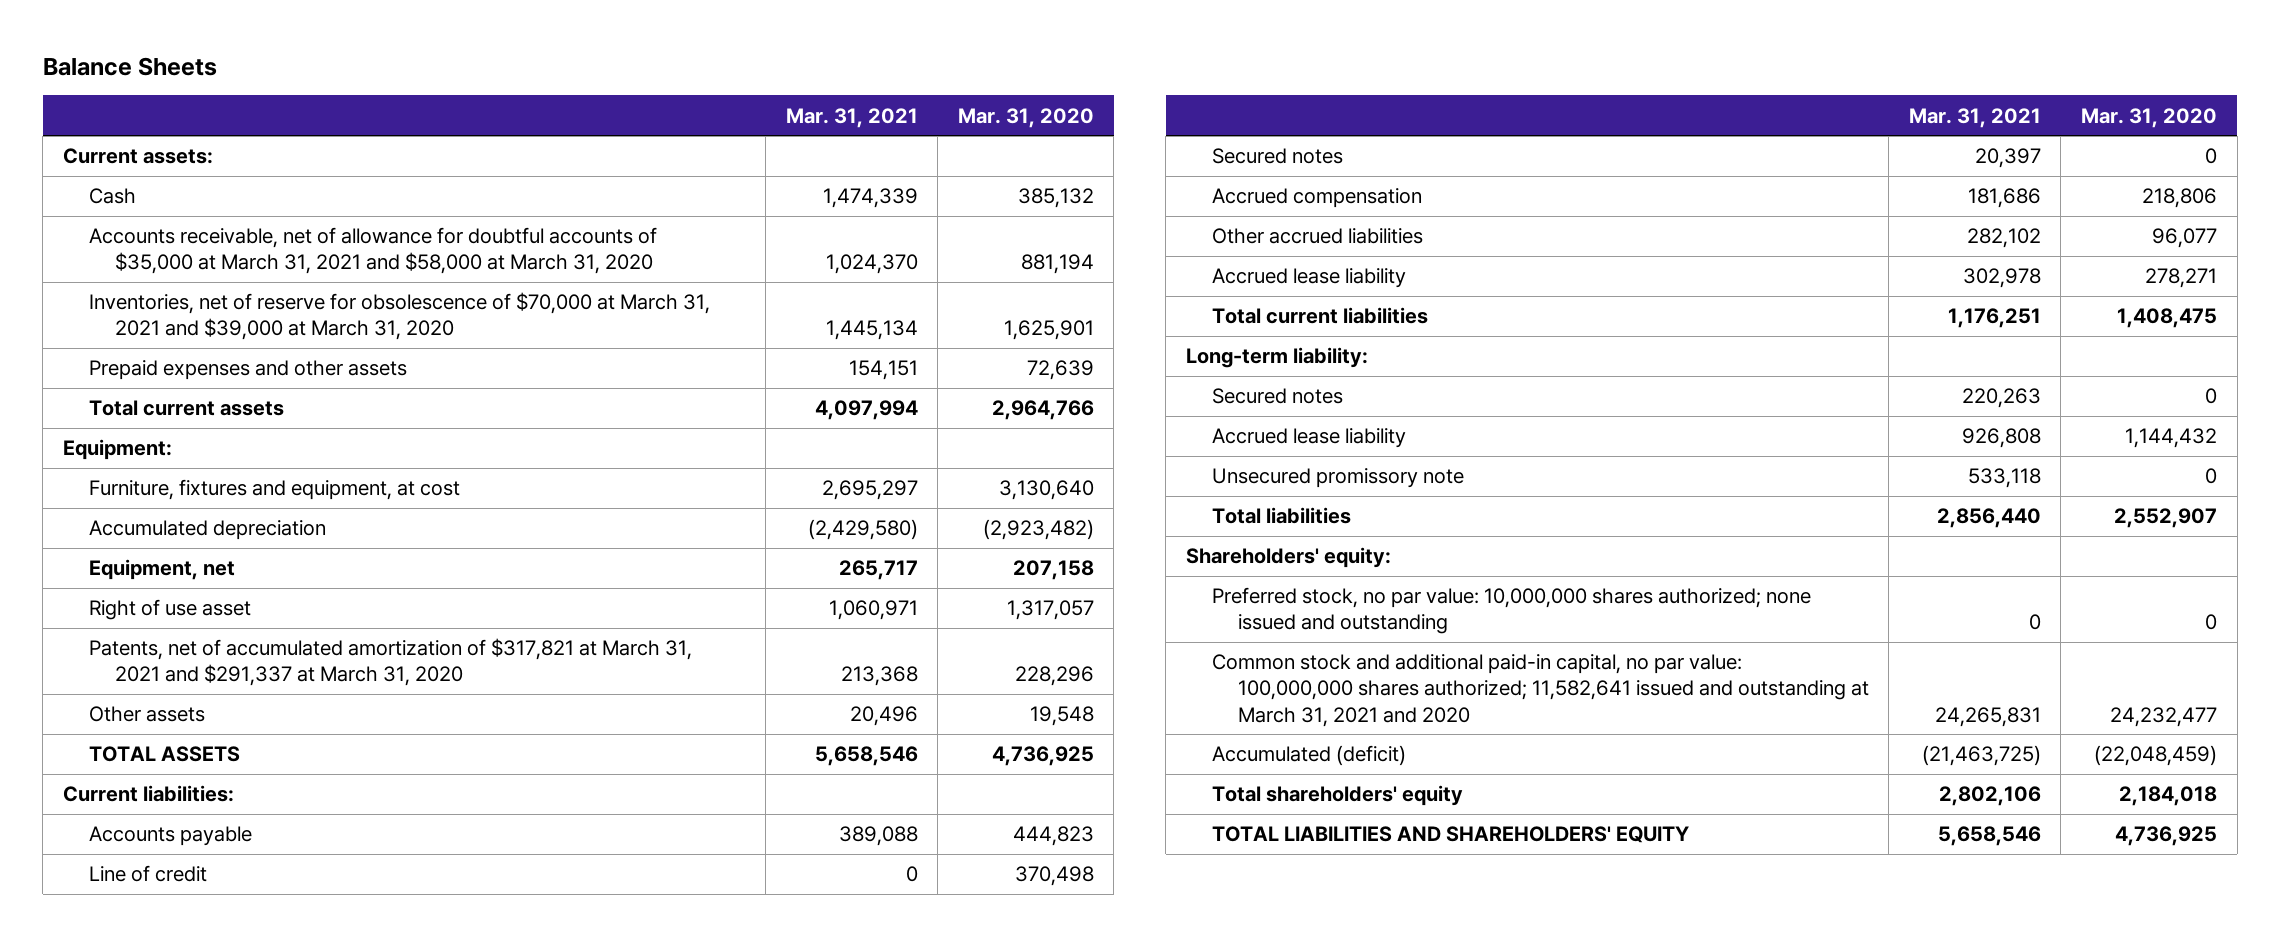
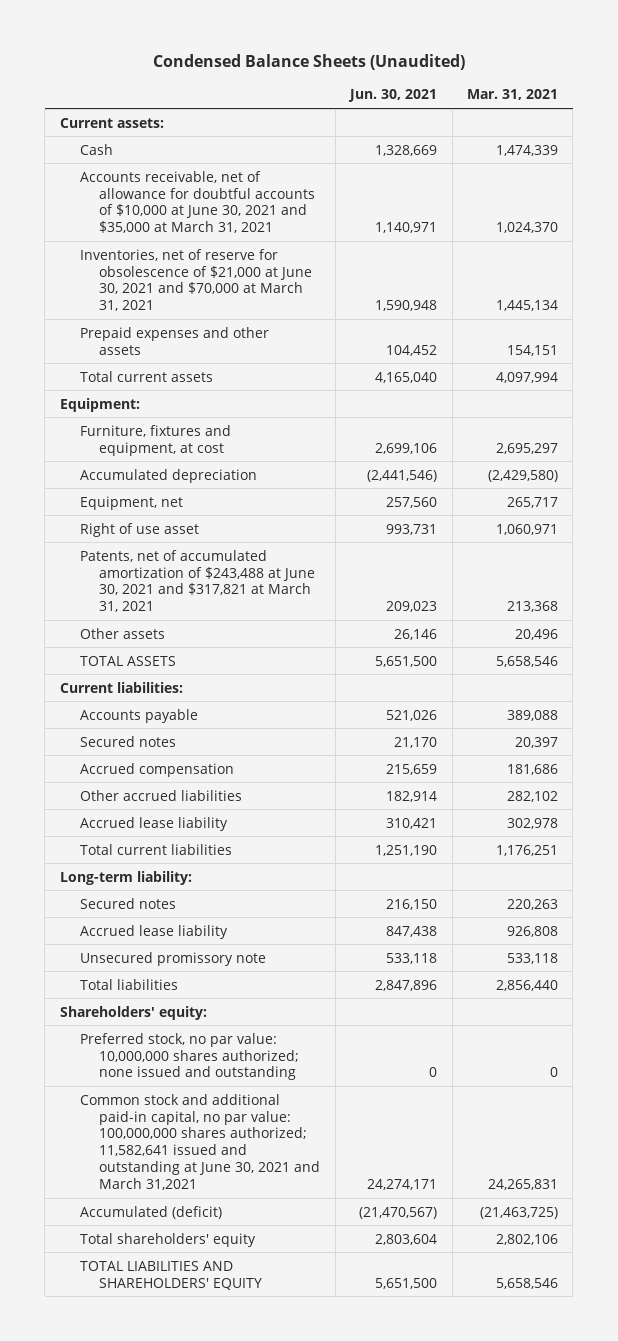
[42,56,217,76] Balance Sheets -> [152,53,465,70] Condensed Balance Sheets (Unaudited)
[957,107,1094,128] Mar. 31, 2020 -> none
none -> [348,89,438,103] Jun. 30, 2021
[88,227,657,275] Accounts receivable, net of allowance for doubtful accounts of $35,000 at March 31, 2021 and $58,000 at March 31, 2020 -> [79,170,316,234] Accounts receivable, net of allowance for doubtful accounts of $10,000 at June 30, 2021 and $35,000 at March 31, 2021
[88,292,710,341] Inventories, net of reserve for obsolescence of $70,000 at March 31, 2021 and $39,000 at March 31, 2020 -> [79,248,313,312] Inventories, net of reserve for obsolescence of $21,000 at June 30, 2021 and $70,000 at March 31, 2021
[88,638,692,687] Patents, net of accumulated amortization of $317,821 at March 31, 2021 and $291,337 at March 31, 2020 -> [79,549,316,613] Patents, net of accumulated amortization of $243,488 at June 30, 2021 and $317,821 at March 31, 2021
[88,865,207,883] Line of credit -> none
[1211,654,1869,727] Common stock and additional paid-in capital, no par value: 100,000,000 shares authorized; 11,582,641 issued and outstanding at March 31, 2021 and 2020 -> [79,1093,321,1190] Common stock and additional paid-in capital, no par value: 100,000,000 shares authorized; 11,582,641 issued and outstanding at June 30, 2021 and March 31,2021

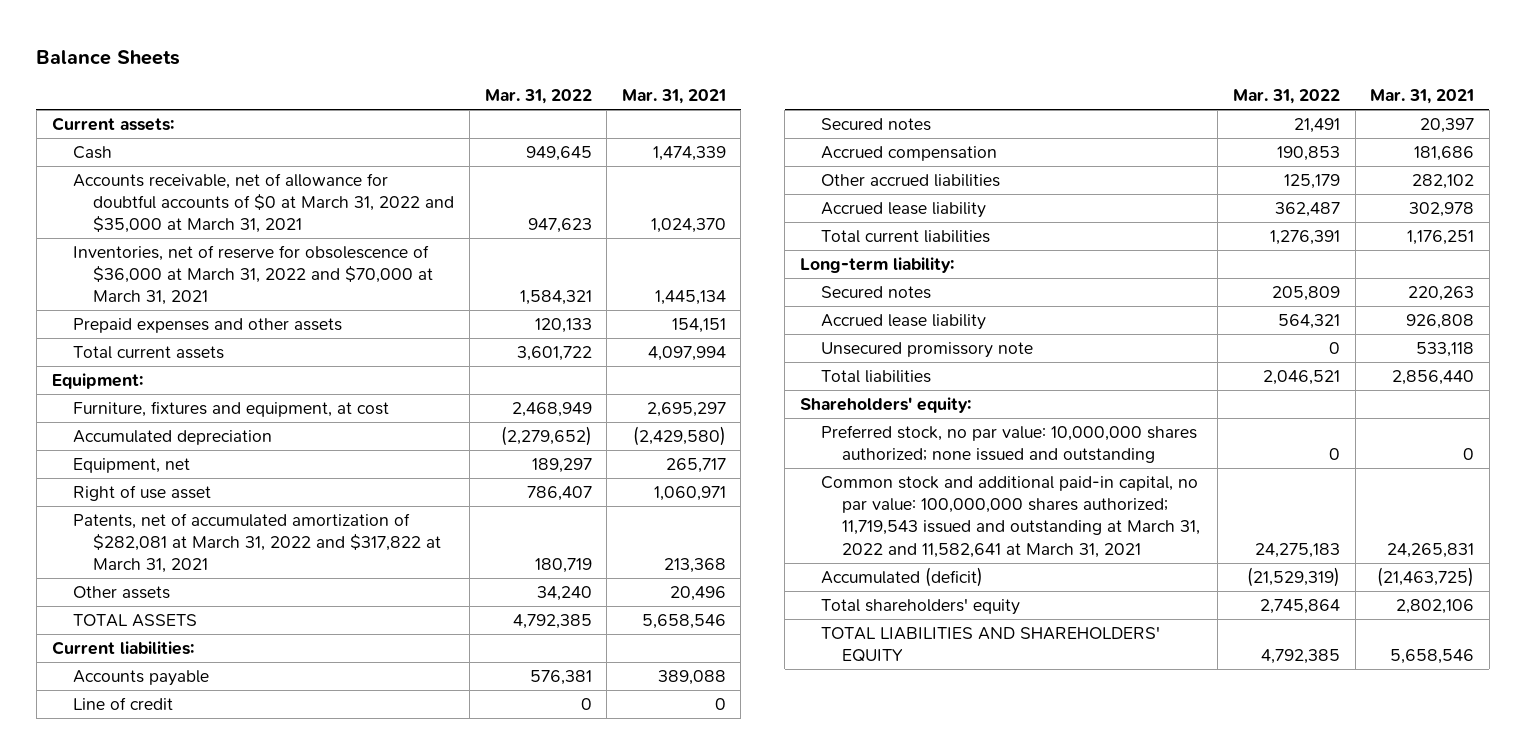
[152,53,465,70] Condensed Balance Sheets (Unaudited) -> [36,49,181,65] Balance Sheets
[348,89,438,103] Jun. 30, 2021 -> none
none -> [484,89,592,105] Mar. 31, 2022
[79,170,316,234] Accounts receivable, net of allowance for doubtful accounts of $10,000 at June 30, 2021 and $35,000 at March 31, 2021 -> [72,172,455,234] Accounts receivable, net of allowance for doubtful accounts of $0 at March 31, 2022 and $35,000 at March 31, 2021
[79,248,313,312] Inventories, net of reserve for obsolescence of $21,000 at June 30, 2021 and $70,000 at March 31, 2021 -> [72,244,434,306] Inventories, net of reserve for obsolescence of $36,000 at March 31, 2022 and $70,000 at March 31, 2021
[79,549,316,613] Patents, net of accumulated amortization of $243,488 at June 30, 2021 and $317,821 at March 31, 2021 -> [72,512,442,574] Patents, net of accumulated amortization of $282,081 at March 31, 2022 and $317,822 at March 31, 2021
none -> [72,696,173,710] Line of credit
[79,1093,321,1190] Common stock and additional paid-in capital, no par value: 100,000,000 shares authorized; 11,582,641 issued and outstanding at June 30, 2021 and March 31,2021 -> [820,475,1200,558] Common stock and additional paid-in capital, no par value: 100,000,000 shares authorized; 11,719,543 issued and outstanding at March 31, 2022 and 11,582,641 at March 31, 2021

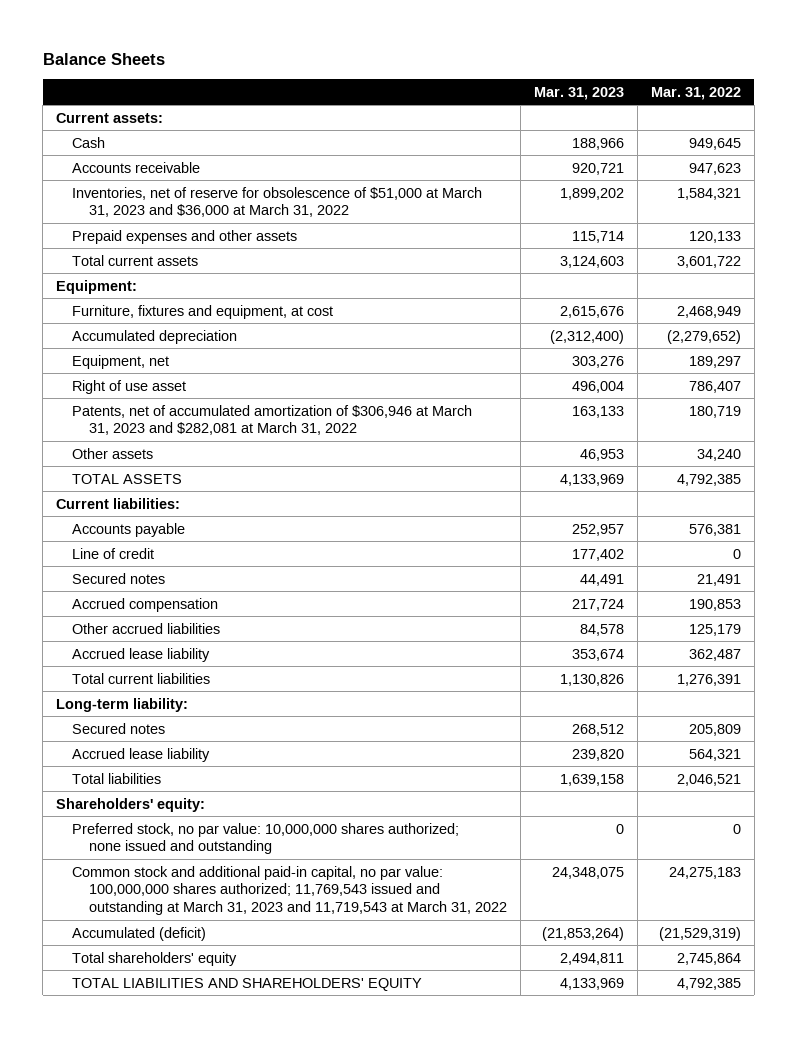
[621,89,726,105] Mar. 31, 2021 -> none
none -> [533,86,624,100] Mar. 31, 2023
[72,172,455,234] Accounts receivable, net of allowance for doubtful accounts of $0 at March 31, 2022 and $35,000 at March 31, 2021 -> [72,161,201,173] Accounts receivable
[72,244,434,306] Inventories, net of reserve for obsolescence of $36,000 at March 31, 2022 and $70,000 at March 31, 2021 -> [72,186,483,218] Inventories, net of reserve for obsolescence of $51,000 at March 31, 2023 and $36,000 at March 31, 2022
[72,512,442,574] Patents, net of accumulated amortization of $282,081 at March 31, 2022 and $317,822 at March 31, 2021 -> [72,404,473,436] Patents, net of accumulated amortization of $306,946 at March 31, 2023 and $282,081 at March 31, 2022
[820,341,1033,358] Unsecured promissory note -> none
[820,475,1200,558] Common stock and additional paid-in capital, no par value: 100,000,000 shares authorized; 11,719,543 issued and outstanding at March 31, 2022 and 11,582,641 at March 31, 2021 -> [72,865,507,916] Common stock and additional paid-in capital, no par value: 100,000,000 shares authorized; 11,769,543 issued and outstanding at March 31, 2023 and 11,719,543 at March 31, 2022

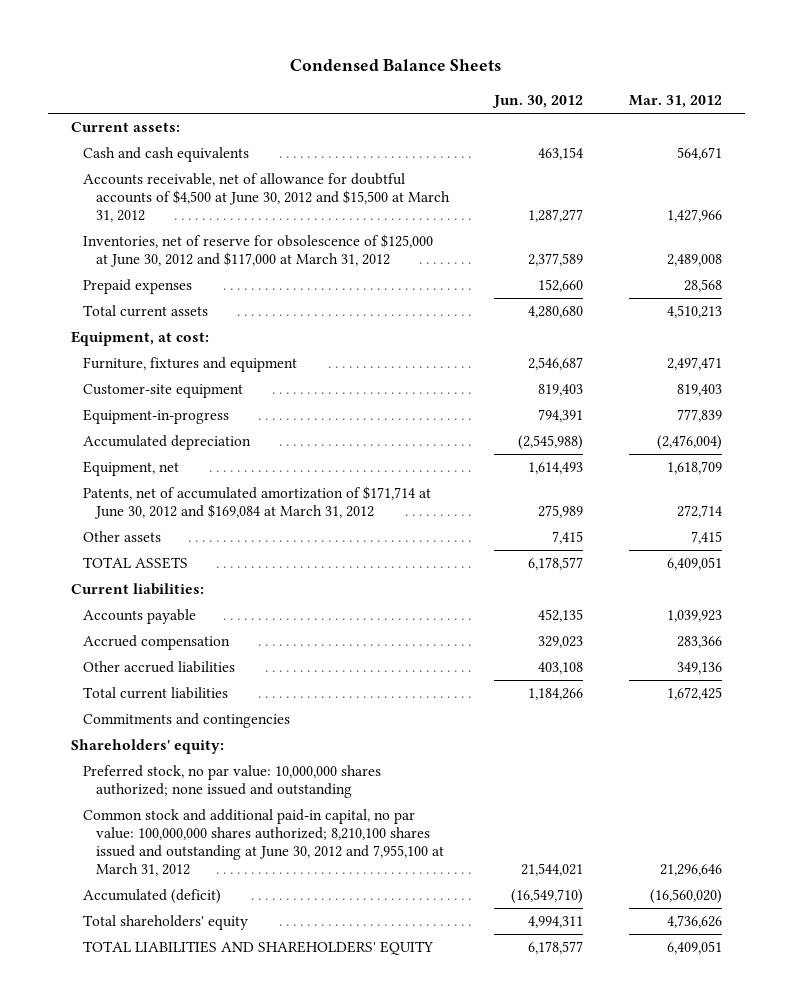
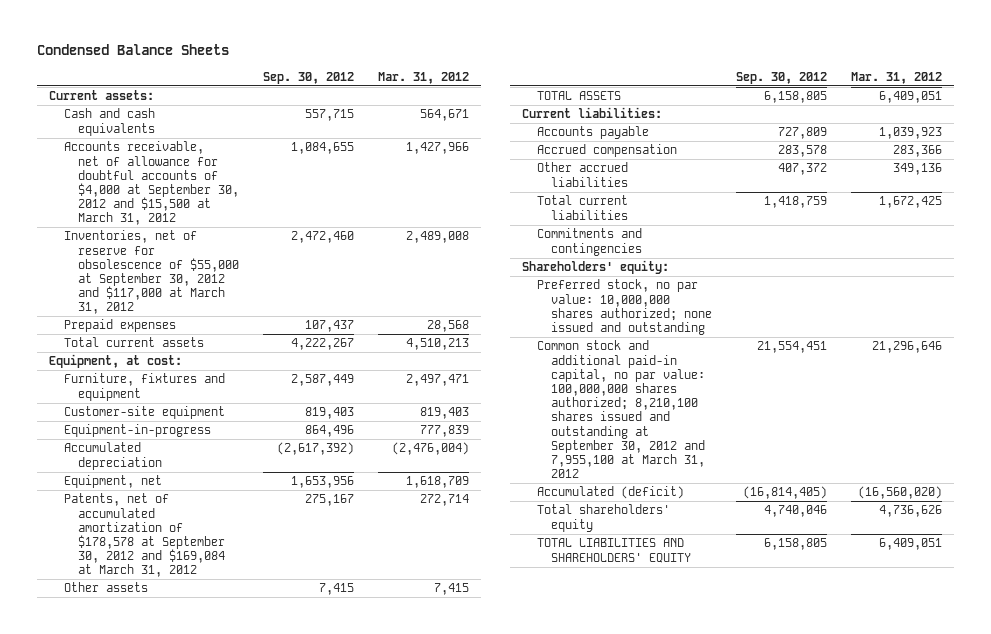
[492,95,584,109] Jun. 30, 2012 -> none
none -> [262,71,354,84] Sep. 30, 2012
[83,173,450,223] Accounts receivable, net of allowance for doubtful accounts of $4,500 at June 30, 2012 and $15,500 at March 31, 2012 -> [63,141,240,226] Accounts receivable, net of allowance for doubtful accounts of $4,000 at September 30, 2012 and $15,500 at March 31, 2012
[83,234,434,268] Inventories, net of reserve for obsolescence of $125,000 at June 30, 2012 and $117,000 at March 31, 2012 -> [63,230,240,315] Inventories, net of reserve for obsolescence of $55,000 at September 30, 2012 and $117,000 at March 31, 2012
[83,486,432,520] Patents, net of accumulated amortization of $171,714 at June 30, 2012 and $169,084 at March 31, 2012 -> [63,493,226,578] Patents, net of accumulated amortization of $178,578 at September 30, 2012 and $169,084 at March 31, 2012
[83,809,444,877] Common stock and additional paid-in capital, no par value: 100,000,000 shares authorized; 8,210,100 shares issued and outstanding at June 30, 2012 and 7,955,100 at March 31, 2012 -> [536,340,706,479] Common stock and additional paid-in capital, no par value: 100,000,000 shares authorized; 8,210,100 shares issued and outstanding at September 30, 2012 and 7,955,100 at March 31, 2012

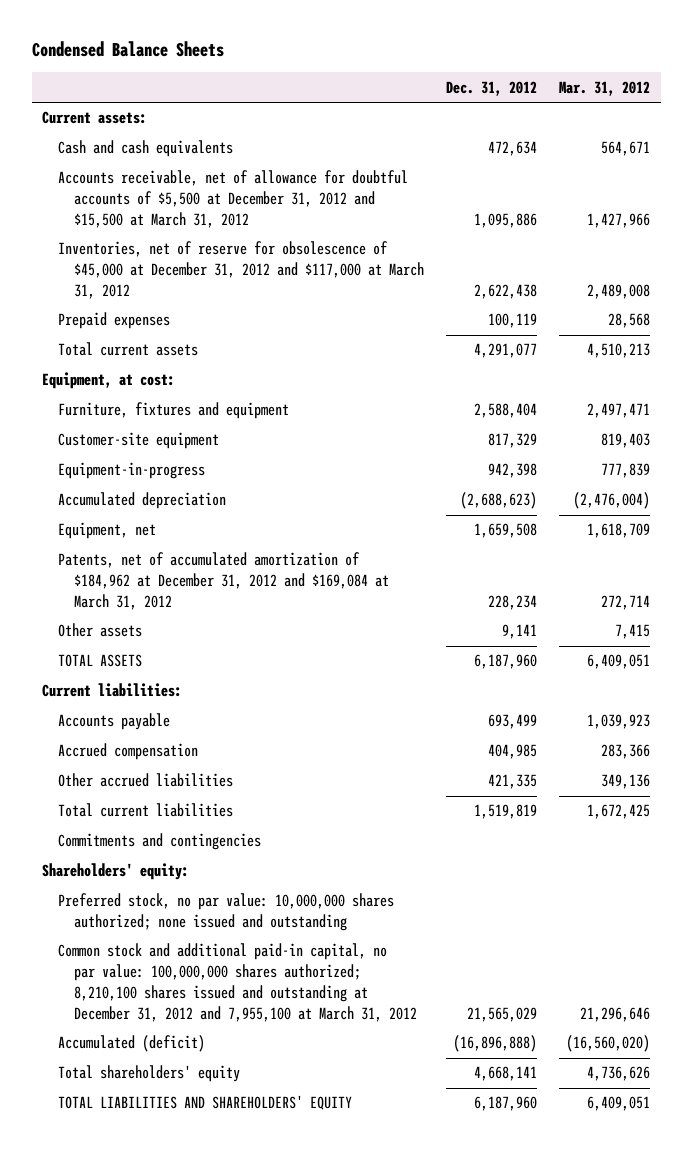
[262,71,354,84] Sep. 30, 2012 -> none
none -> [446,80,538,96] Dec. 31, 2012
[63,141,240,226] Accounts receivable, net of allowance for doubtful accounts of $4,000 at September 30, 2012 and $15,500 at March 31, 2012 -> [58,170,409,229] Accounts receivable, net of allowance for doubtful accounts of $5,500 at December 31, 2012 and $15,500 at March 31, 2012
[63,230,240,315] Inventories, net of reserve for obsolescence of $55,000 at September 30, 2012 and $117,000 at March 31, 2012 -> [58,241,425,300] Inventories, net of reserve for obsolescence of $45,000 at December 31, 2012 and $117,000 at March 31, 2012
[63,493,226,578] Patents, net of accumulated amortization of $178,578 at September 30, 2012 and $169,084 at March 31, 2012 -> [58,552,390,611] Patents, net of accumulated amortization of $184,962 at December 31, 2012 and $169,084 at March 31, 2012
[536,340,706,479] Common stock and additional paid-in capital, no par value: 100,000,000 shares authorized; 8,210,100 shares issued and outstanding at September 30, 2012 and 7,955,100 at March 31, 2012 -> [58,943,418,1022] Common stock and additional paid-in capital, no par value: 100,000,000 shares authorized; 8,210,100 shares issued and outstanding at December 31, 2012 and 7,955,100 at March 31, 2012

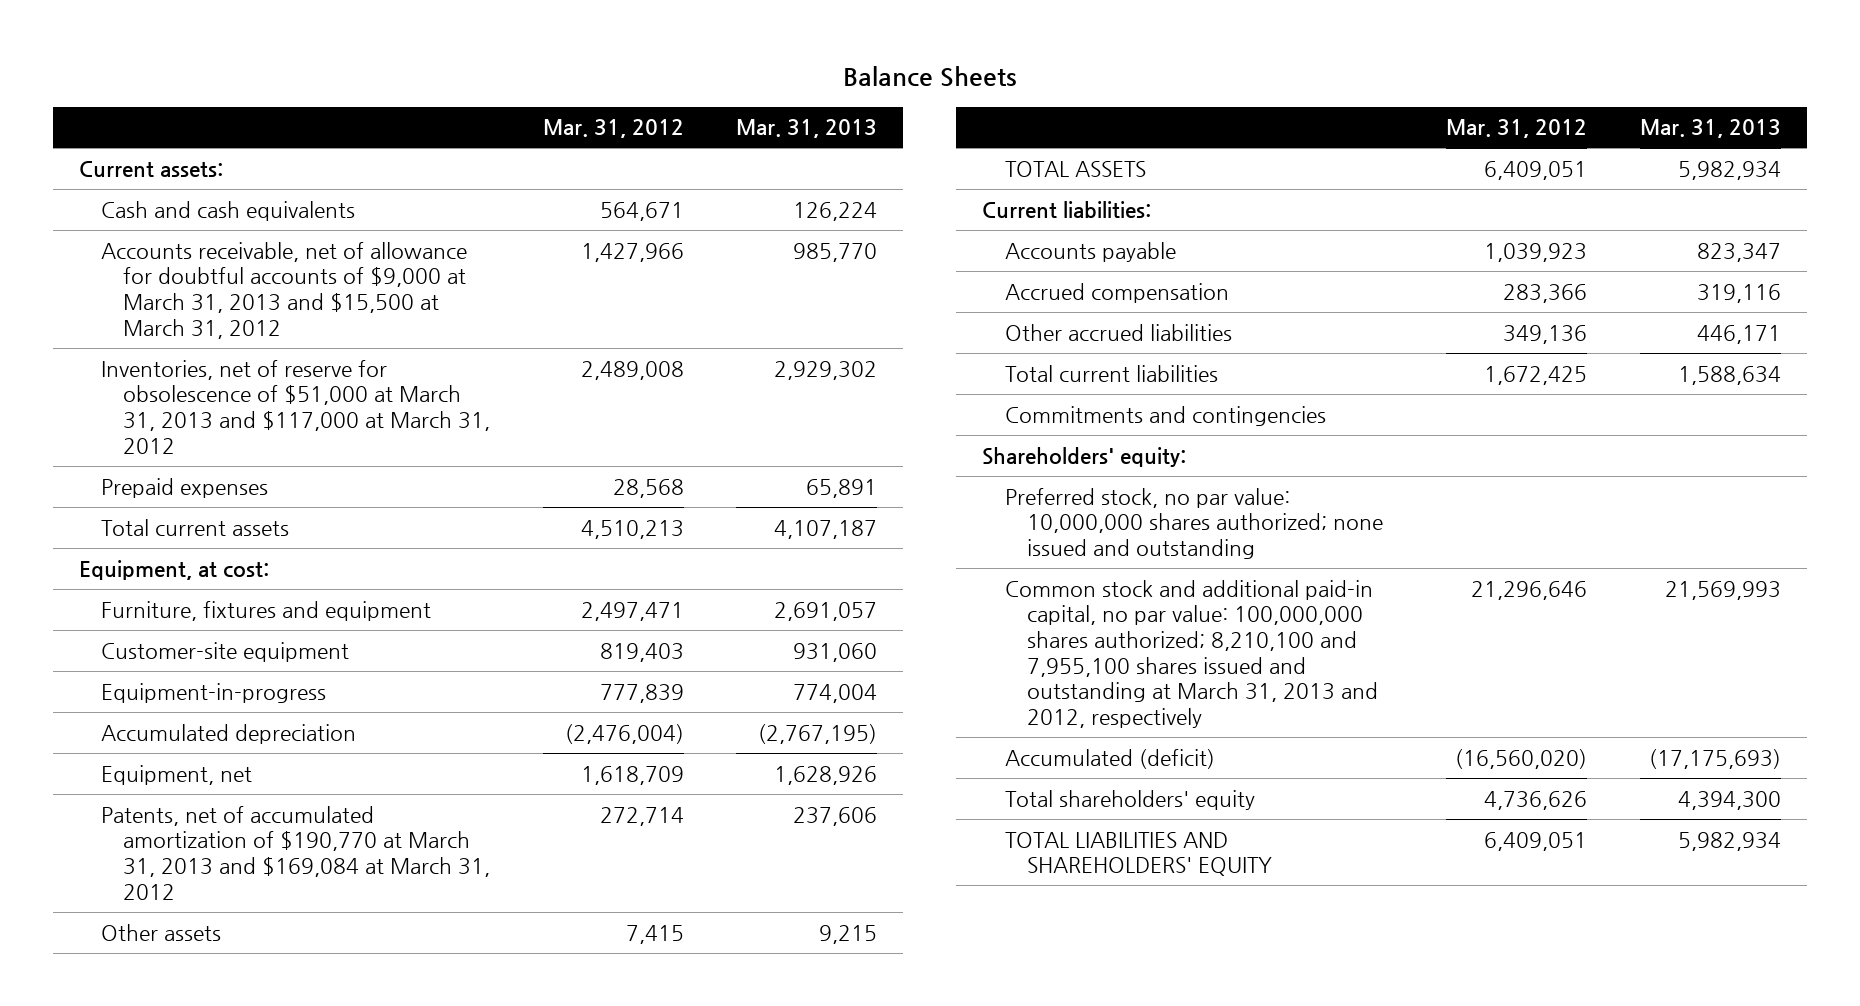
[31,41,224,58] Condensed Balance Sheets -> [842,66,1017,88] Balance Sheets
[446,80,538,96] Dec. 31, 2012 -> none
none -> [736,119,878,139] Mar. 31, 2013
[58,170,409,229] Accounts receivable, net of allowance for doubtful accounts of $5,500 at December 31, 2012 and $15,500 at March 31, 2012 -> [101,241,468,339] Accounts receivable, net of allowance for doubtful accounts of $9,000 at March 31, 2013 and $15,500 at March 31, 2012
[58,241,425,300] Inventories, net of reserve for obsolescence of $45,000 at December 31, 2012 and $117,000 at March 31, 2012 -> [101,359,491,454] Inventories, net of reserve for obsolescence of $51,000 at March 31, 2013 and $117,000 at March 31, 2012
[58,552,390,611] Patents, net of accumulated amortization of $184,962 at December 31, 2012 and $169,084 at March 31, 2012 -> [101,805,491,900] Patents, net of accumulated amortization of $190,770 at March 31, 2013 and $169,084 at March 31, 2012
[58,943,418,1022] Common stock and additional paid-in capital, no par value: 100,000,000 shares authorized; 8,210,100 shares issued and outstanding at December 31, 2012 and 7,955,100 at March 31, 2012 -> [1004,579,1378,728] Common stock and additional paid-in capital, no par value: 100,000,000 shares authorized; 8,210,100 and 7,955,100 shares issued and outstanding at March 31, 2013 and 2012, respectively

